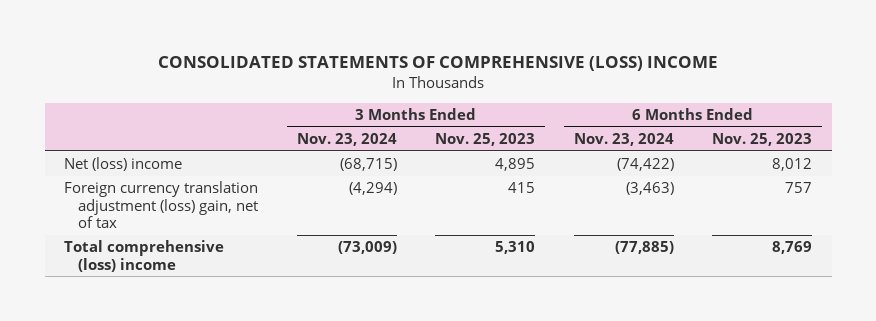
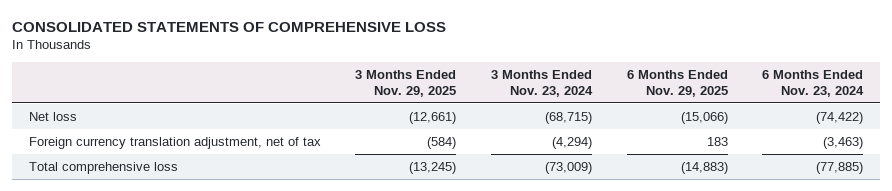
[158,55,719,71] CONSOLIDATED STATEMENTS OF COMPREHENSIVE (LOSS) INCOME -> [11,21,446,32] CONSOLIDATED STATEMENTS OF COMPREHENSIVE LOSS
[435,132,536,146] Nov. 25, 2023 -> none
[712,132,813,146] Nov. 25, 2023 -> none
none -> [355,70,457,97] 3 Months Ended Nov. 29, 2025
none -> [626,70,728,97] 6 Months Ended Nov. 29, 2025
[64,157,183,172] Net (loss) income -> [28,111,77,121] Net loss
[64,181,259,229] Foreign currency translation adjustment (loss) gain, net of tax -> [28,136,321,149] Foreign currency translation adjustment, net of tax
[64,240,225,272] Total comprehensive (loss) income -> [28,161,178,174] Total comprehensive loss

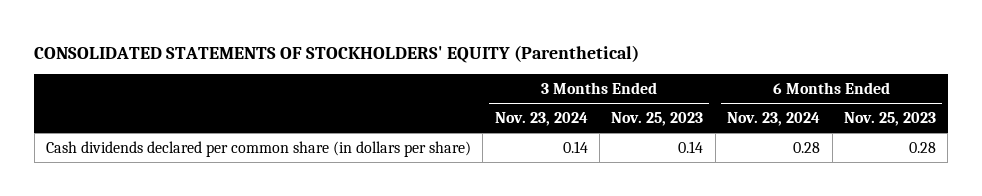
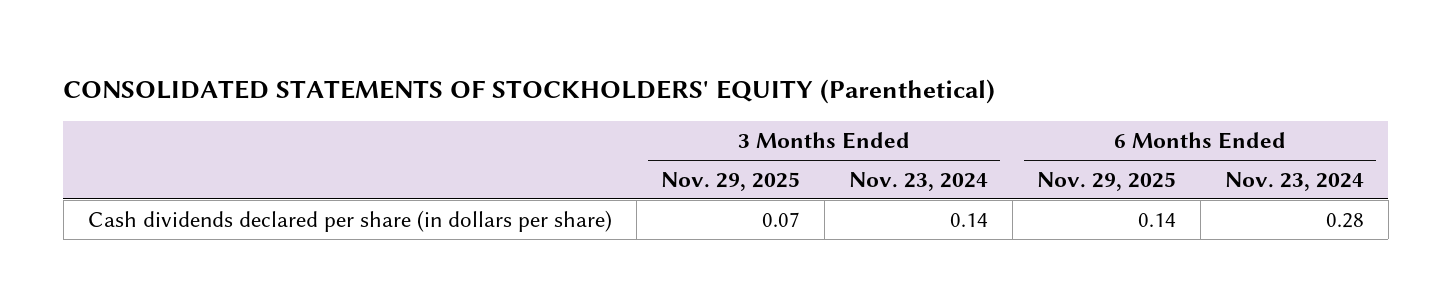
[611,112,704,127] Nov. 25, 2023 -> none
[844,112,937,127] Nov. 25, 2023 -> none
none -> [660,171,800,191] Nov. 29, 2025
none -> [1036,171,1176,191] Nov. 29, 2025
[45,140,471,157] Cash dividends declared per common share (in dollars per share) -> [87,209,612,232] Cash dividends declared per share (in dollars per share)

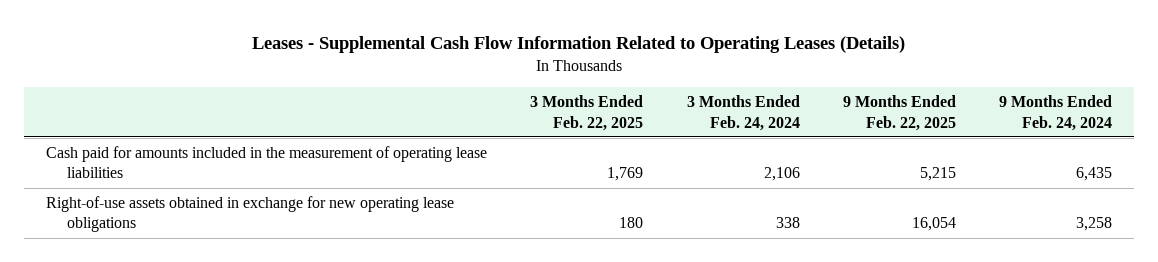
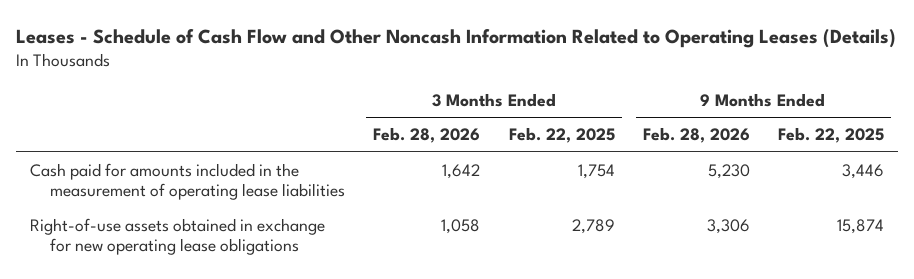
[252,36,906,54] Leases - Supplemental Cash Flow Information Related to Operating Leases (Details) -> [16,28,897,48] Leases - Schedule of Cash Flow and Other Noncash Information Related to Operating Leases (Details)
[686,94,800,131] 3 Months Ended Feb. 24, 2024 -> none
[999,94,1113,131] 9 Months Ended Feb. 24, 2024 -> none
none -> [373,127,481,144] Feb. 28, 2026
none -> [642,127,750,144] Feb. 28, 2026
[607,167,644,182] 1,769 -> [577,163,615,179] 1,754
[919,167,956,182] 5,215 -> [841,163,884,179] 3,446
[619,217,644,229] 180 -> [571,218,615,234] 2,789
[911,217,956,232] 16,054 -> [836,218,884,234] 15,874

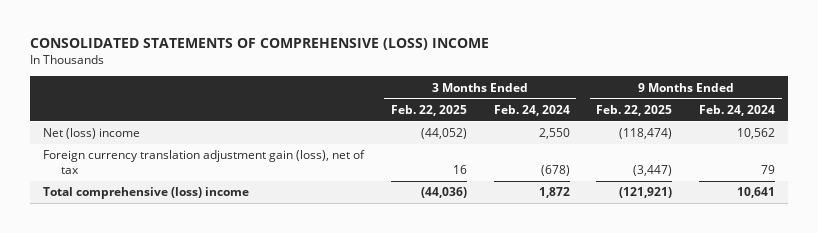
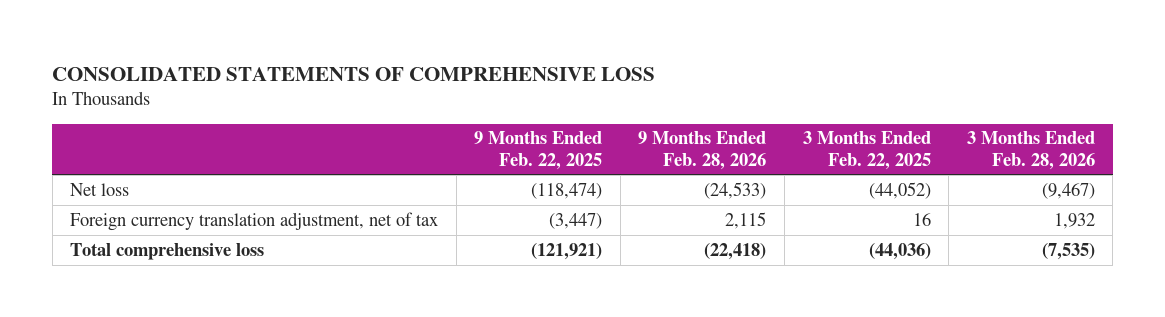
[29,38,489,51] CONSOLIDATED STATEMENTS OF COMPREHENSIVE (LOSS) INCOME -> [52,66,656,81] CONSOLIDATED STATEMENTS OF COMPREHENSIVE LOSS
[493,104,570,116] Feb. 24, 2024 -> none
[698,104,775,116] Feb. 24, 2024 -> none
none -> [638,131,767,170] 9 Months Ended Feb. 28, 2026
none -> [966,131,1095,170] 3 Months Ended Feb. 28, 2026
[43,128,141,140] Net (loss) income -> [70,182,130,196] Net loss
[43,150,366,175] Foreign currency translation adjustment gain (loss), net of tax -> [70,211,439,231] Foreign currency translation adjustment, net of tax
[43,187,250,200] Total comprehensive (loss) income -> [70,242,265,260] Total comprehensive loss

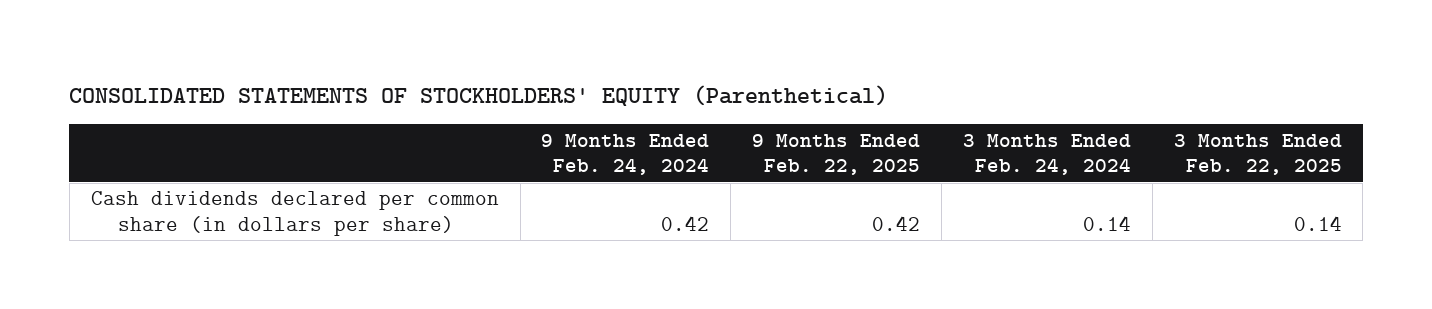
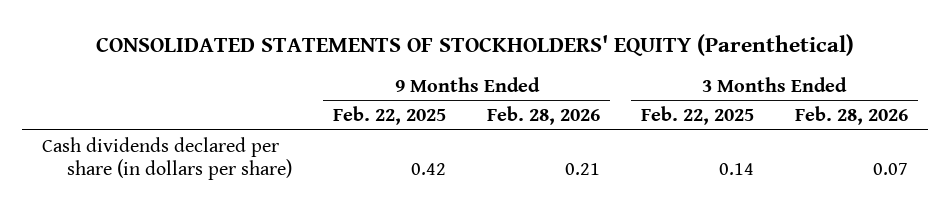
[541,133,710,176] 9 Months Ended Feb. 24, 2024 -> none
[962,133,1131,176] 3 Months Ended Feb. 24, 2024 -> none
none -> [487,106,601,126] Feb. 28, 2026
none -> [794,106,908,126] Feb. 28, 2026
[90,191,499,236] Cash dividends declared per common share (in dollars per share) -> [42,136,293,180] Cash dividends declared per share (in dollars per share)

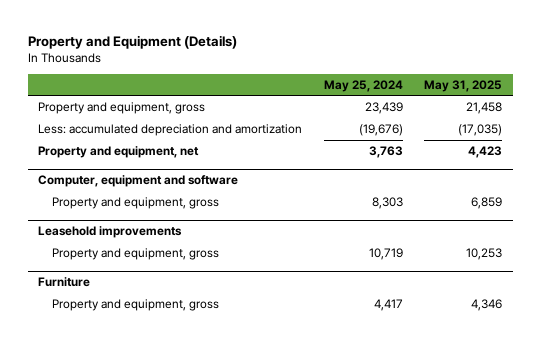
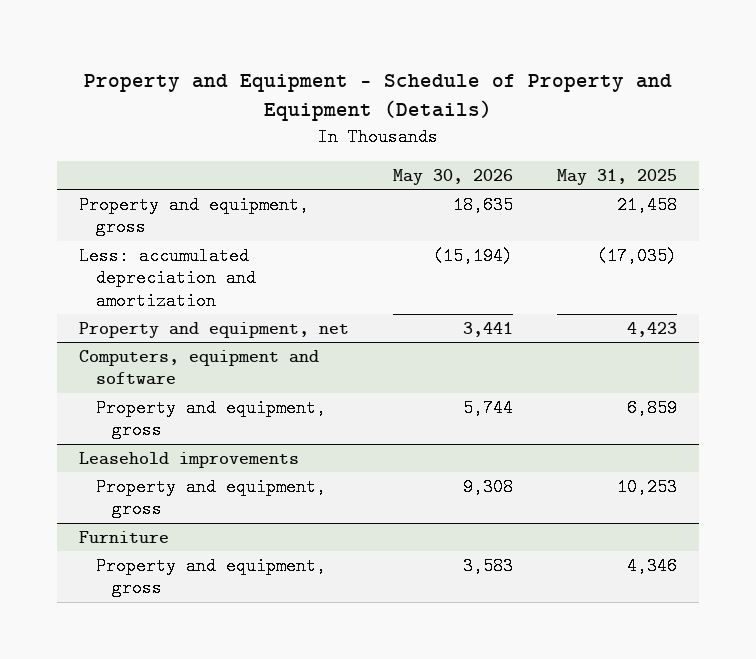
[27,34,237,49] Property and Equipment (Details) -> [84,73,673,122] Property and Equipment - Schedule of Property and Equipment (Details)
[323,79,403,92] May 25, 2024 -> none
none -> [393,169,514,186] May 30, 2026
[38,175,239,188] Computer, equipment and software -> [78,349,319,386] Computers, equipment and software

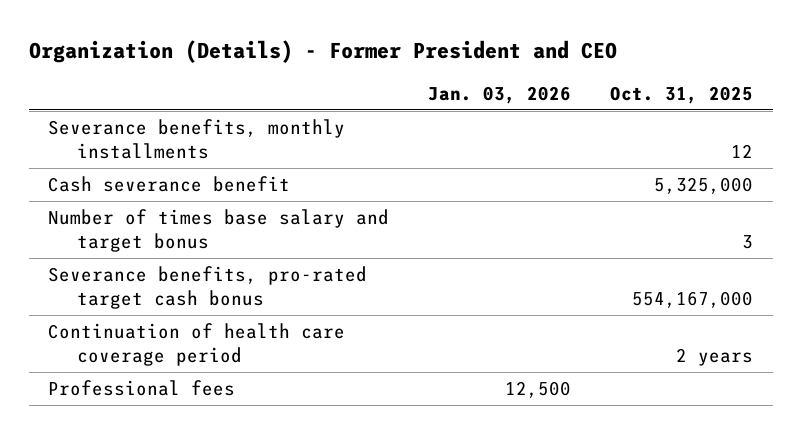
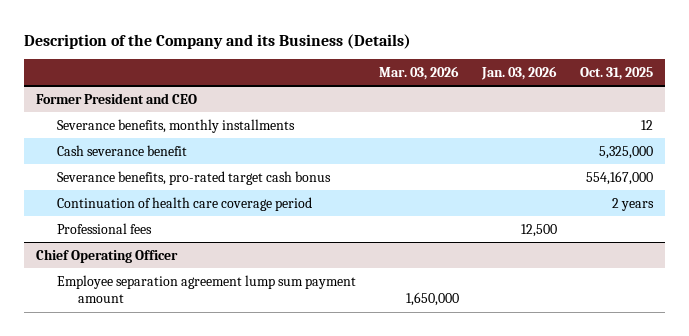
[28,39,617,63] Organization (Details) - Former President and CEO -> [24,33,412,49] Description of the Company and its Business (Details)
none -> [378,65,459,80] Mar. 03, 2026
none -> [35,92,197,104] Former President and CEO
[48,209,390,252] Number of times base salary and target bonus -> none
none -> [35,248,178,263] Chief Operating Officer
none -> [56,274,356,304] Employee separation agreement lump sum payment amount

